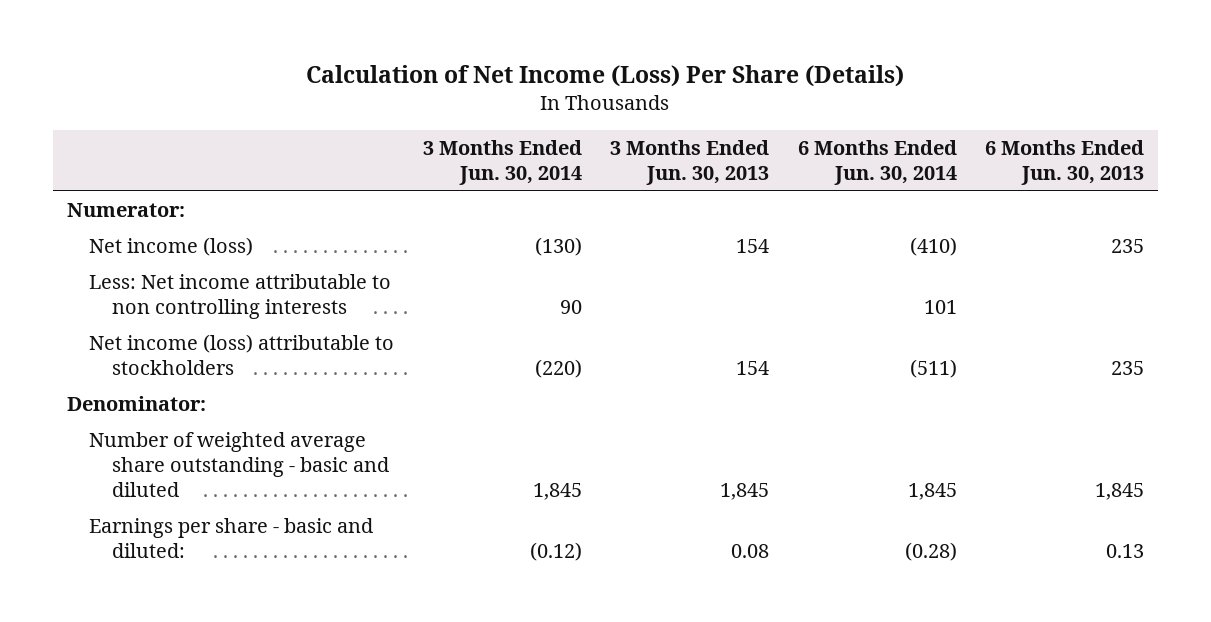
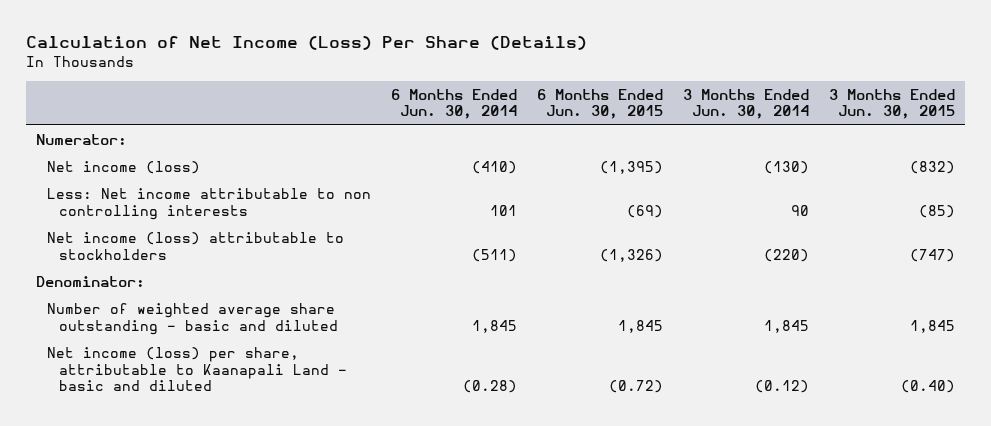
[610,140,770,185] 3 Months Ended Jun. 30, 2013 -> none
[984,140,1144,185] 6 Months Ended Jun. 30, 2013 -> none
none -> [536,88,663,120] 6 Months Ended Jun. 30, 2015
none -> [828,88,955,120] 3 Months Ended Jun. 30, 2015
[89,518,374,558] Earnings per share - basic and diluted: -> [47,347,347,392] Net income (loss) per share, attributable to Kaanapali Land - basic and diluted

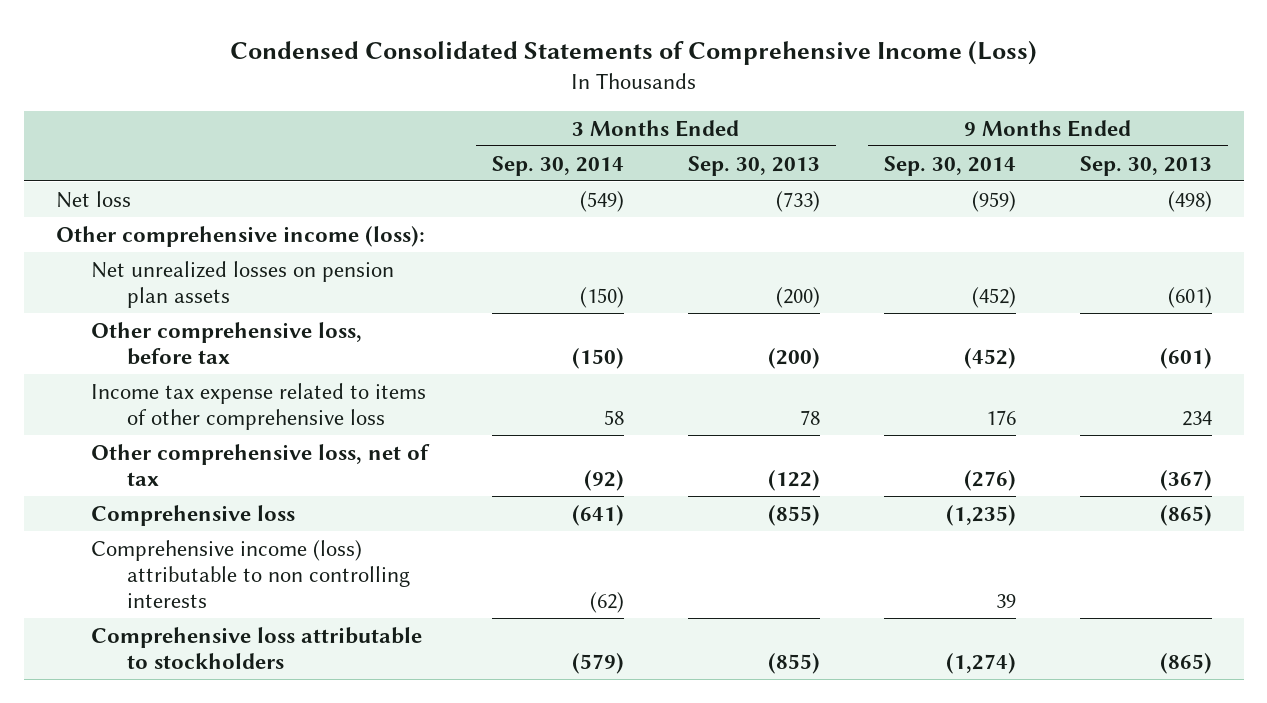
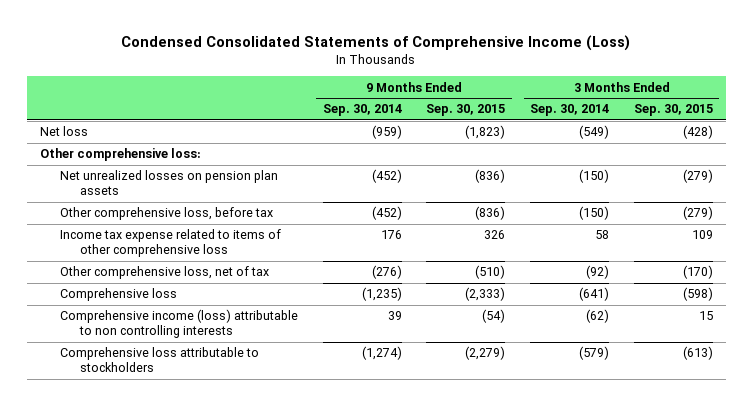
[688,155,821,176] Sep. 30, 2013 -> none
[1079,155,1212,176] Sep. 30, 2013 -> none
none -> [426,104,506,117] Sep. 30, 2015
none -> [634,104,714,117] Sep. 30, 2015
[55,225,425,247] Other comprehensive income (loss): -> [39,148,201,162] Other comprehensive loss:

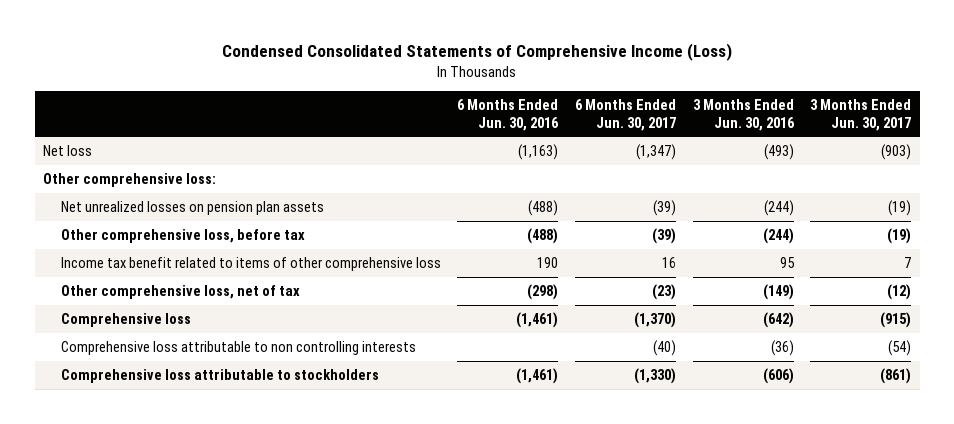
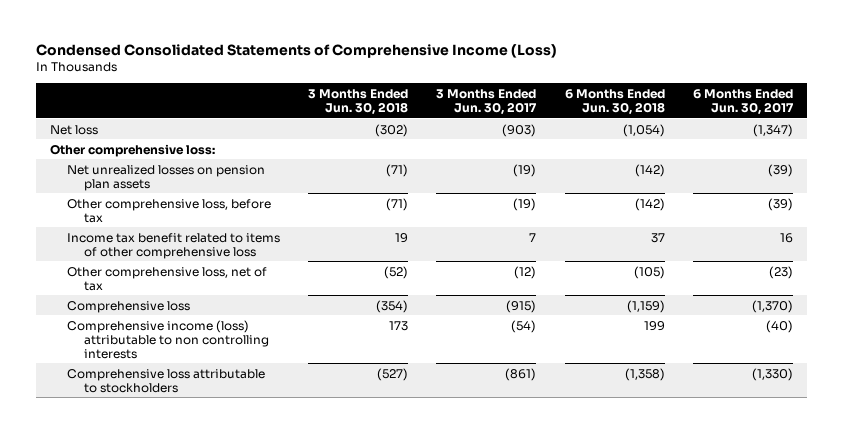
[457,99,560,131] 6 Months Ended Jun. 30, 2016 -> none
[692,99,795,131] 3 Months Ended Jun. 30, 2016 -> none
none -> [308,89,409,116] 3 Months Ended Jun. 30, 2018
none -> [564,89,665,116] 6 Months Ended Jun. 30, 2018
[60,341,416,356] Comprehensive loss attributable to non controlling interests -> [67,319,270,359] Comprehensive income (loss) attributable to non controlling interests

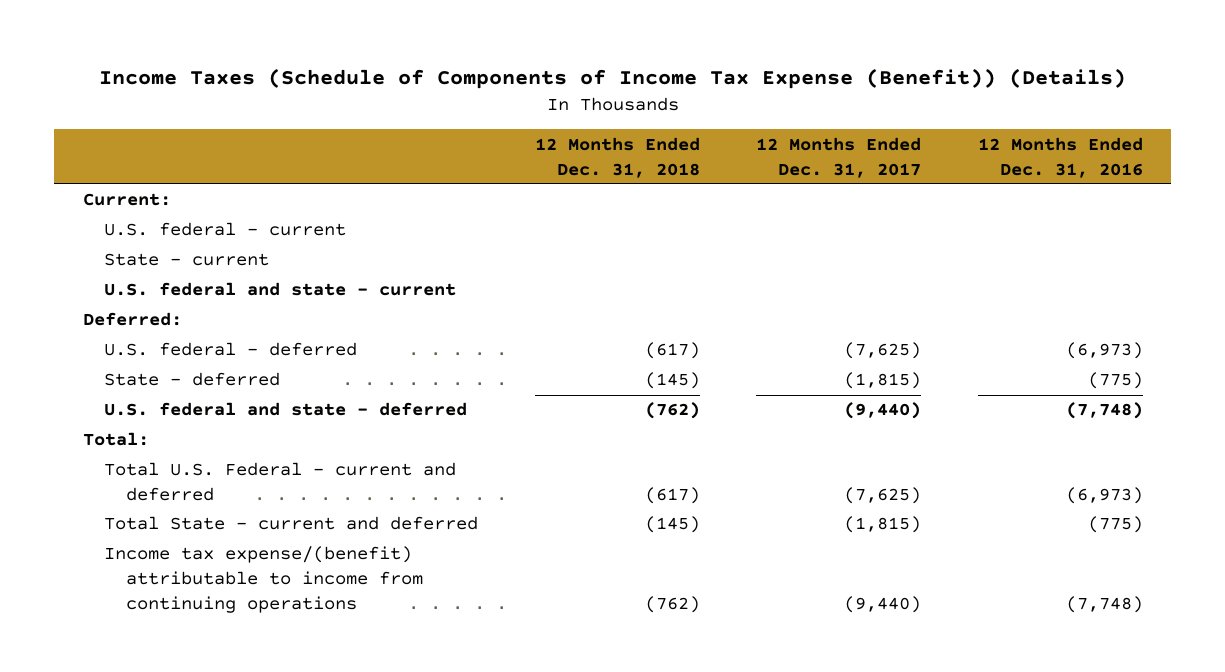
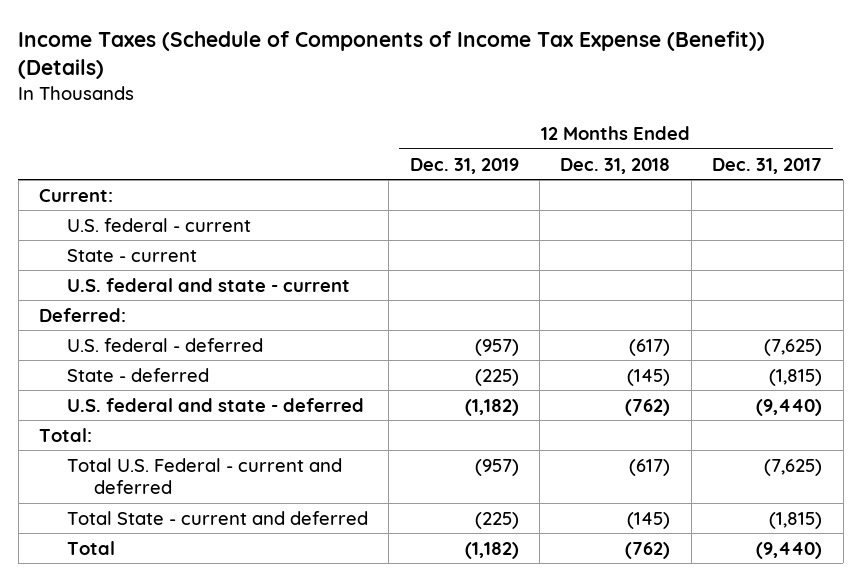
[977,136,1143,178] 12 Months Ended Dec. 31, 2016 -> none
none -> [409,157,519,174] Dec. 31, 2019
[104,546,424,614] Income tax expense/(benefit) attributable to income from continuing operations -> [66,540,115,555] Total

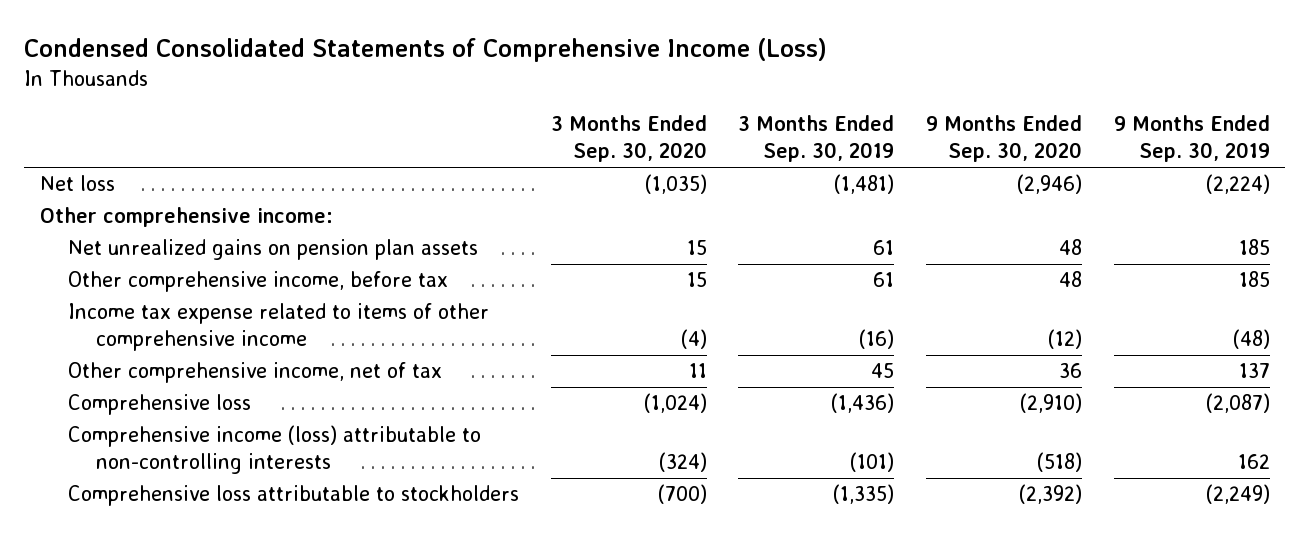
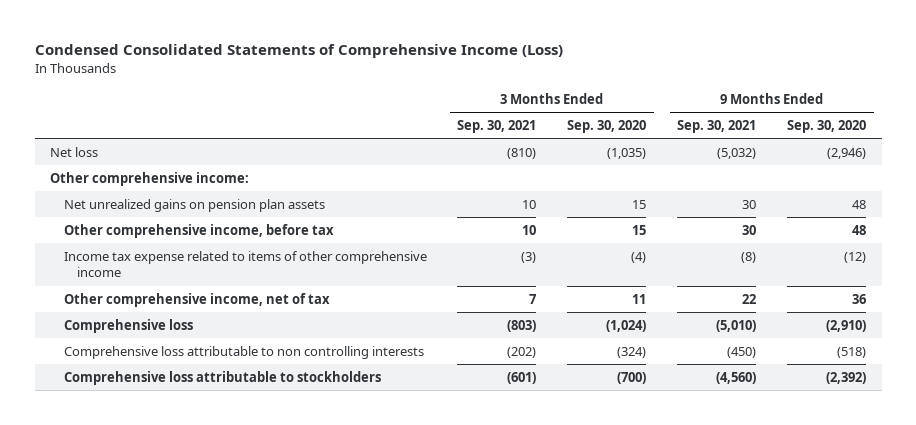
[738,115,895,163] 3 Months Ended Sep. 30, 2019 -> none
[1113,115,1270,163] 9 Months Ended Sep. 30, 2019 -> none
none -> [457,120,537,134] Sep. 30, 2021
none -> [677,120,757,134] Sep. 30, 2021
[67,425,481,475] Comprehensive income (loss) attributable to non-controlling interests -> [63,345,424,359] Comprehensive loss attributable to non controlling interests

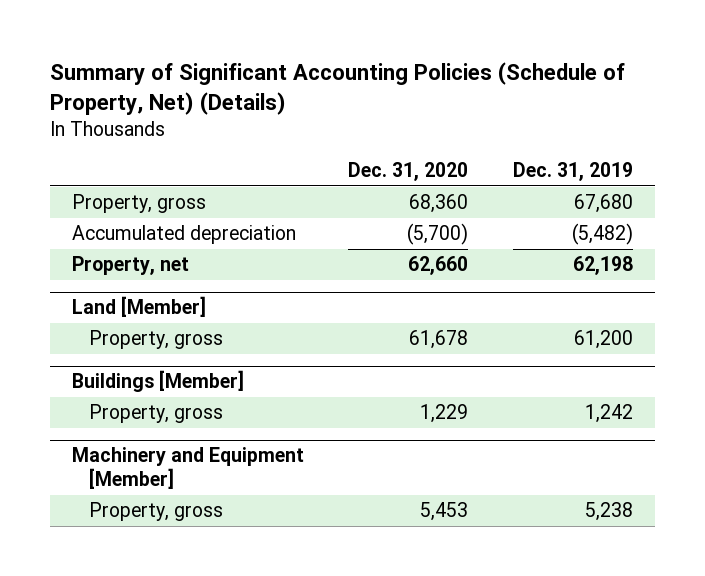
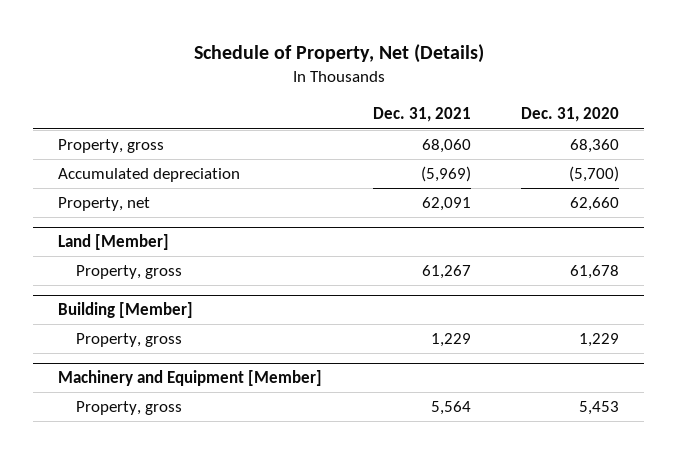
[49,61,625,115] Summary of Significant Accounting Policies (Schedule of Property, Net) (Details) -> [193,44,484,64] Schedule of Property, Net (Details)
[512,162,633,182] Dec. 31, 2019 -> none
none -> [372,107,471,123] Dec. 31, 2021
[72,370,245,393] Buildings [Member] -> [58,302,194,319] Building [Member]

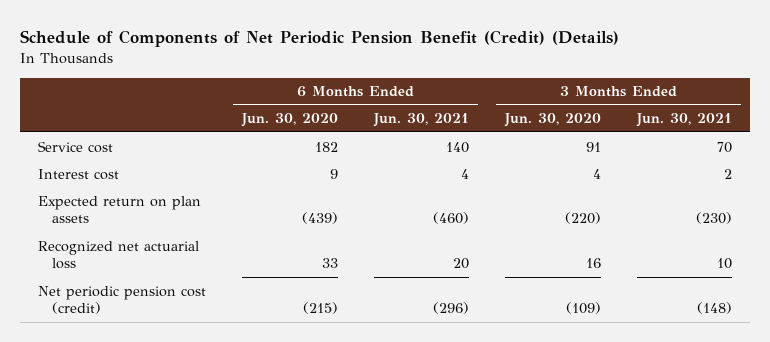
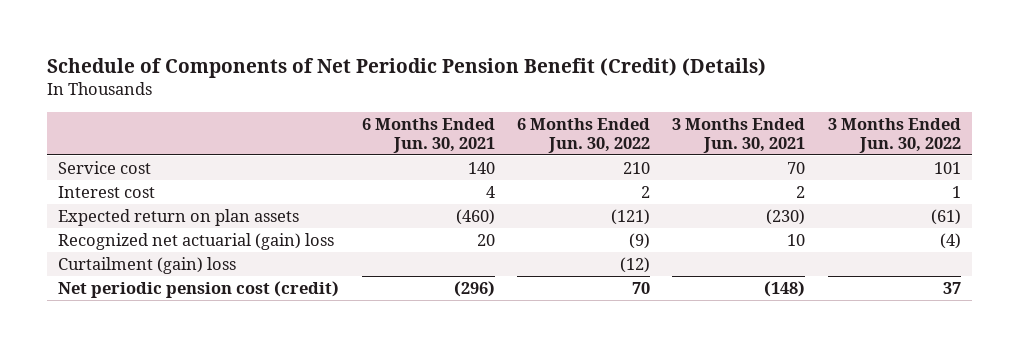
[241,113,339,128] Jun. 30, 2020 -> none
[504,113,602,128] Jun. 30, 2020 -> none
none -> [517,117,651,154] 6 Months Ended Jun. 30, 2022
none -> [827,117,961,154] 3 Months Ended Jun. 30, 2022
[38,240,200,270] Recognized net actuarial loss -> [58,232,335,250] Recognized net actuarial (gain) loss
none -> [58,256,237,274] Curtailment (gain) loss

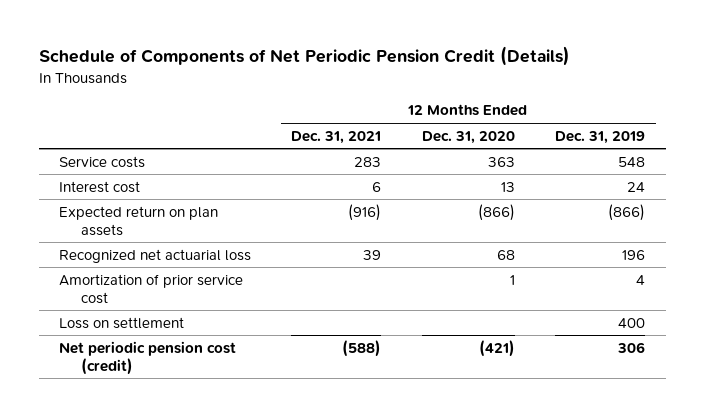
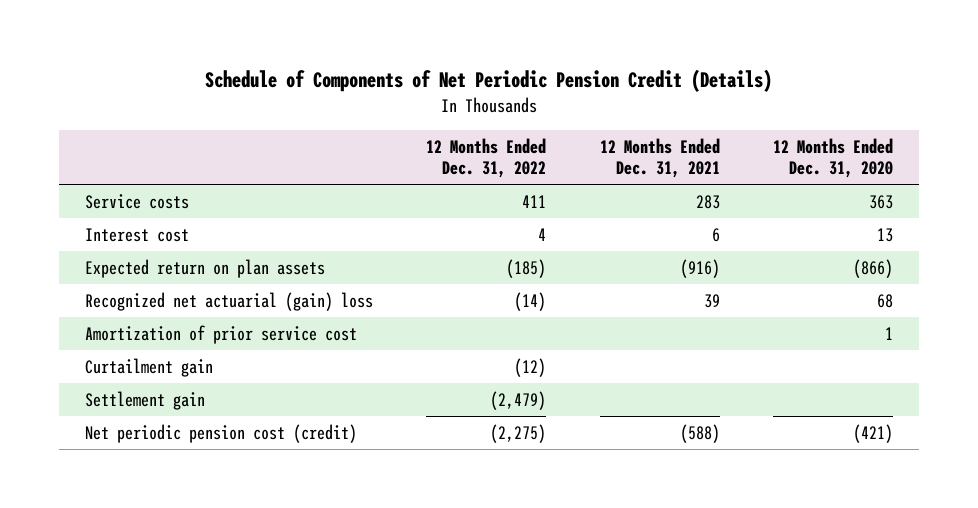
[555,130,646,144] Dec. 31, 2019 -> none
none -> [426,137,547,179] 12 Months Ended Dec. 31, 2022
[58,248,251,263] Recognized net actuarial loss -> [85,291,374,311] Recognized net actuarial (gain) loss
none -> [85,357,214,377] Curtailment gain
[58,316,184,329] Loss on settlement -> [85,390,206,410] Settlement gain

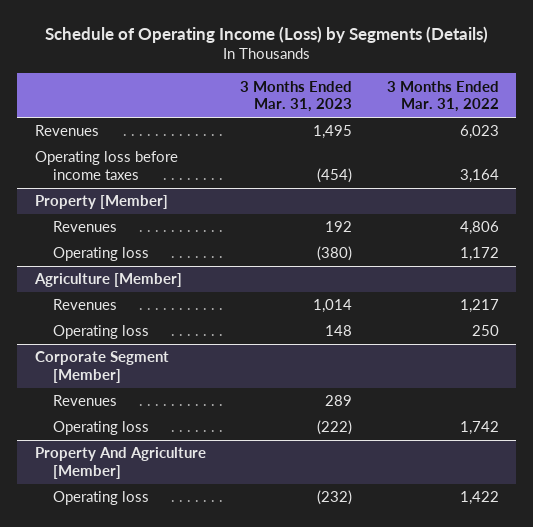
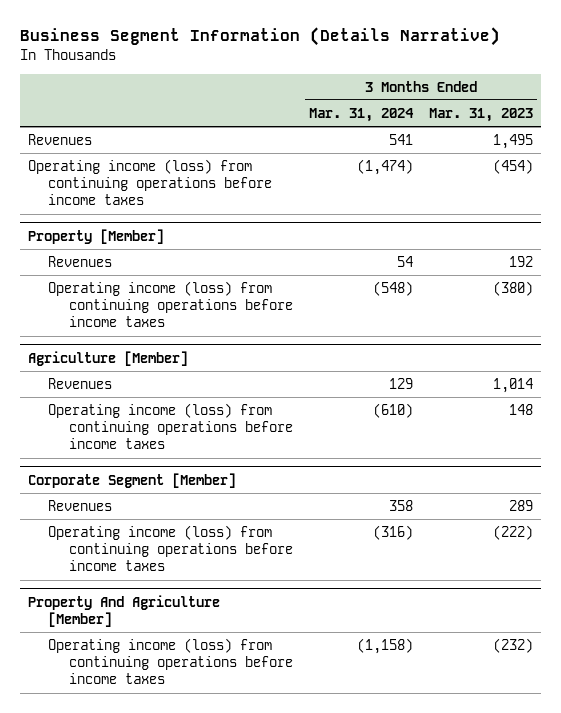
[44,25,488,43] Schedule of Operating Income (Loss) by Segments (Details) -> [19,27,500,47] Business Segment Information (Details Narrative)
[386,80,499,113] 3 Months Ended Mar. 31, 2022 -> none
none -> [308,107,414,122] Mar. 31, 2024
[34,151,178,180] Operating loss before income taxes -> [27,158,273,206] Operating income (loss) from continuing operations before income taxes
[53,247,150,262] Operating loss -> [48,280,293,328] Operating income (loss) from continuing operations before income taxes
[53,325,150,340] Operating loss -> [48,402,293,450] Operating income (loss) from continuing operations before income taxes
[53,421,150,436] Operating loss -> [48,524,293,572] Operating income (loss) from continuing operations before income taxes
[53,491,150,506] Operating loss -> [48,637,293,685] Operating income (loss) from continuing operations before income taxes

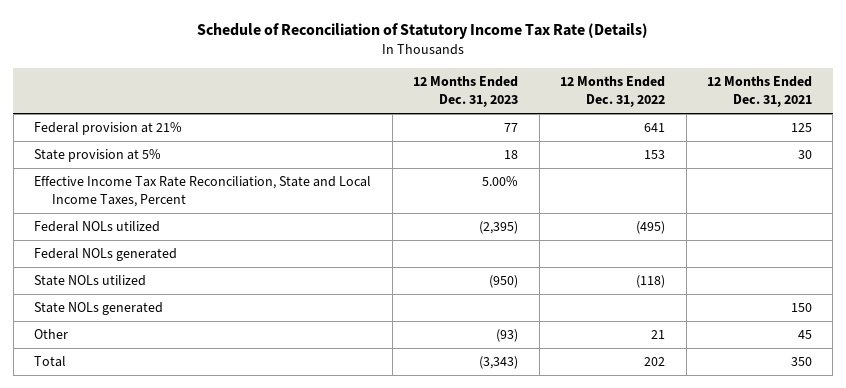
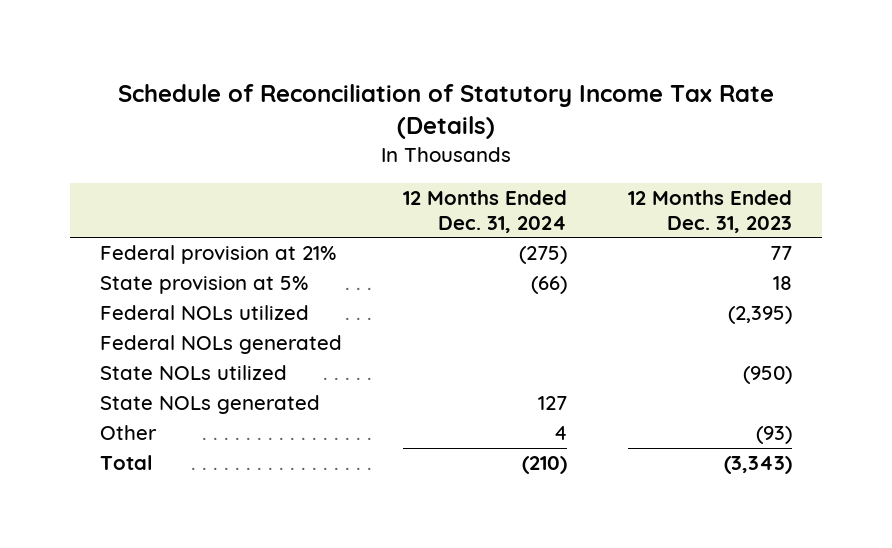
[560,76,666,108] 12 Months Ended Dec. 31, 2022 -> none
[706,76,812,108] 12 Months Ended Dec. 31, 2021 -> none
none -> [402,190,567,233] 12 Months Ended Dec. 31, 2024
[34,176,372,208] Effective Income Tax Rate Reconciliation, State and Local Income Taxes, Percent -> none

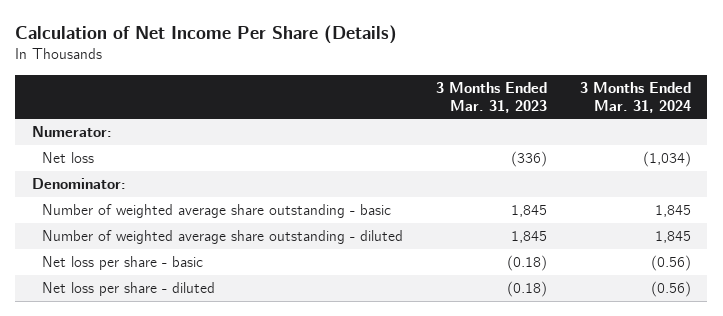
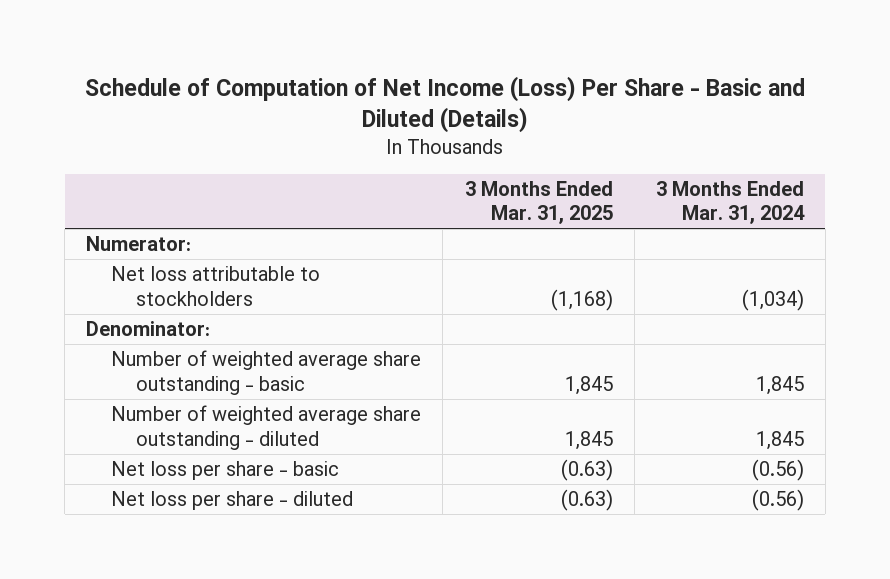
[15,24,398,44] Calculation of Net Income Per Share (Details) -> [85,75,806,133] Schedule of Computation of Net Income (Loss) Per Share - Basic and Diluted (Details)
[436,81,548,113] 3 Months Ended Mar. 31, 2023 -> none
none -> [464,180,613,225] 3 Months Ended Mar. 31, 2025
[42,152,95,164] Net loss -> [111,265,321,306] Net loss attributable to stockholders

